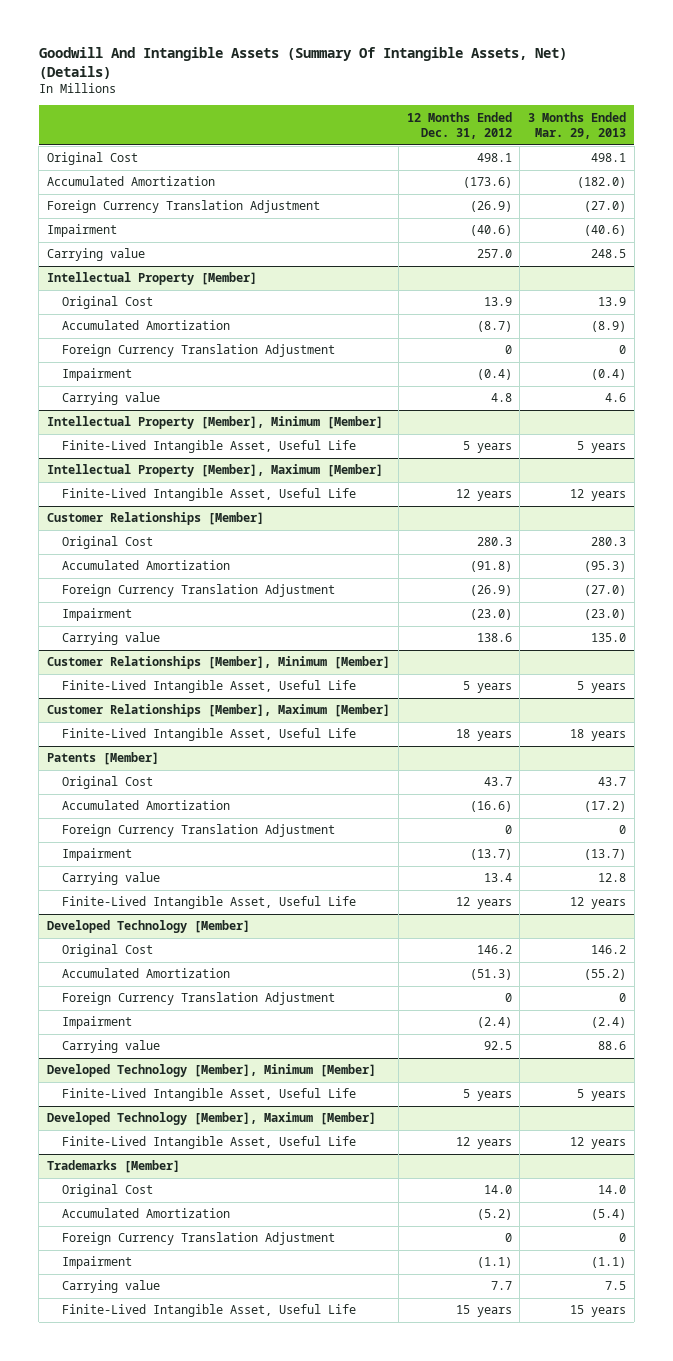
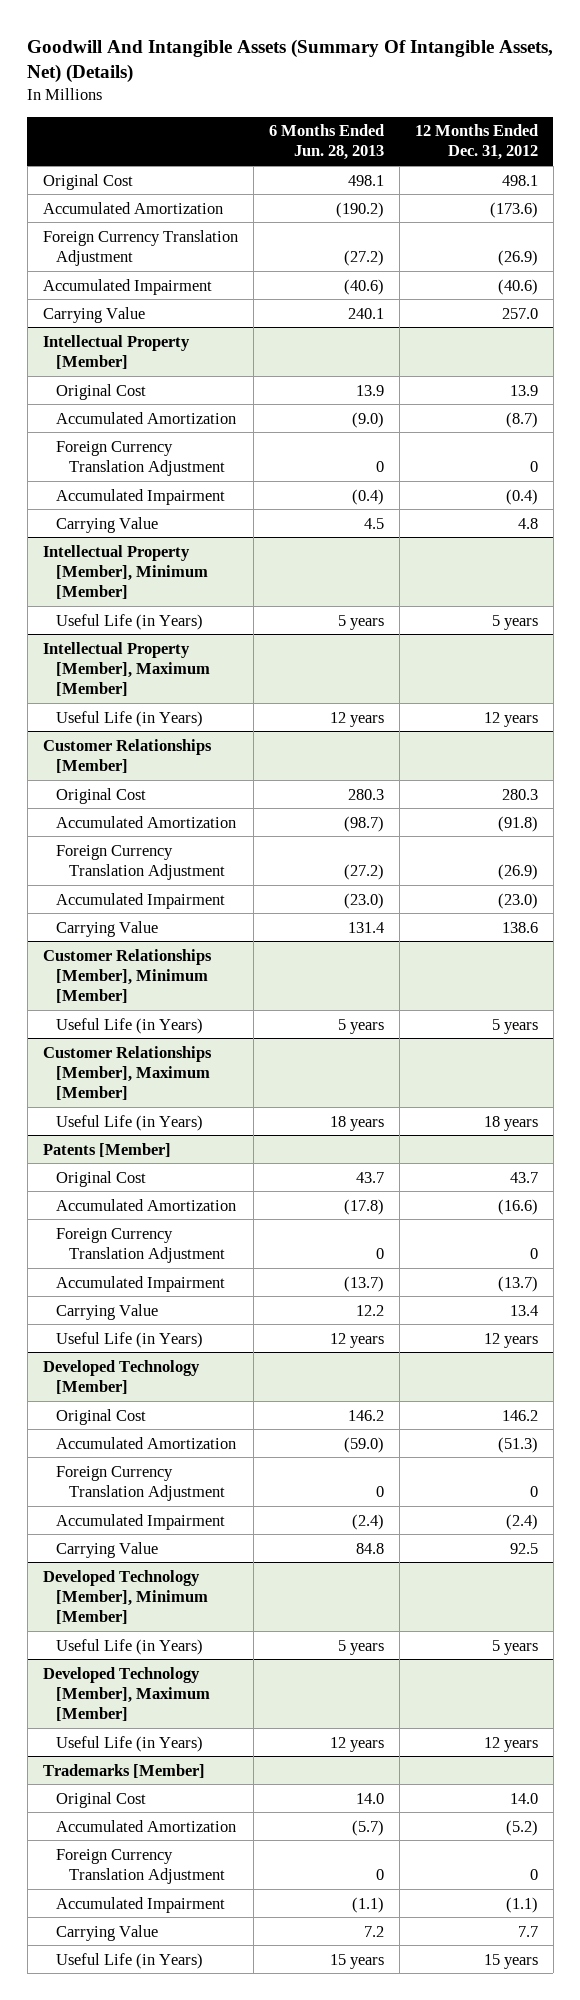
[528,111,627,140] 3 Months Ended Mar. 29, 2013 -> none
none -> [268,124,384,161] 6 Months Ended Jun. 28, 2013
[47,224,118,238] Impairment -> [42,278,212,295] Accumulated Impairment
[47,248,146,262] Carrying value -> [42,306,145,323] Carrying Value
[62,368,133,382] Impairment -> [55,488,225,505] Accumulated Impairment
[62,392,161,406] Carrying value -> [55,516,158,533] Carrying Value
[62,440,357,454] Finite-Lived Intangible Asset, Useful Life -> [55,613,203,630] Useful Life (in Years)
[62,488,357,502] Finite-Lived Intangible Asset, Useful Life -> [55,710,203,727] Useful Life (in Years)
[62,608,133,622] Impairment -> [55,892,225,909] Accumulated Impairment
[62,632,161,646] Carrying value -> [55,920,158,937] Carrying Value
[62,680,357,694] Finite-Lived Intangible Asset, Useful Life -> [55,1017,203,1034] Useful Life (in Years)
[62,728,357,742] Finite-Lived Intangible Asset, Useful Life -> [55,1114,203,1131] Useful Life (in Years)
[62,848,133,862] Impairment -> [55,1275,225,1292] Accumulated Impairment
[62,872,161,886] Carrying value -> [55,1303,158,1320] Carrying Value
[62,896,357,910] Finite-Lived Intangible Asset, Useful Life -> [55,1331,203,1348] Useful Life (in Years)
[62,1016,133,1030] Impairment -> [55,1513,225,1530] Accumulated Impairment
[62,1040,161,1054] Carrying value -> [55,1541,158,1558] Carrying Value
[62,1088,357,1102] Finite-Lived Intangible Asset, Useful Life -> [55,1638,203,1655] Useful Life (in Years)
[62,1136,357,1150] Finite-Lived Intangible Asset, Useful Life -> [55,1735,203,1752] Useful Life (in Years)
[62,1256,133,1270] Impairment -> [55,1896,225,1913] Accumulated Impairment
[62,1280,161,1294] Carrying value -> [55,1924,158,1941] Carrying Value
[62,1304,357,1318] Finite-Lived Intangible Asset, Useful Life -> [55,1952,203,1969] Useful Life (in Years)

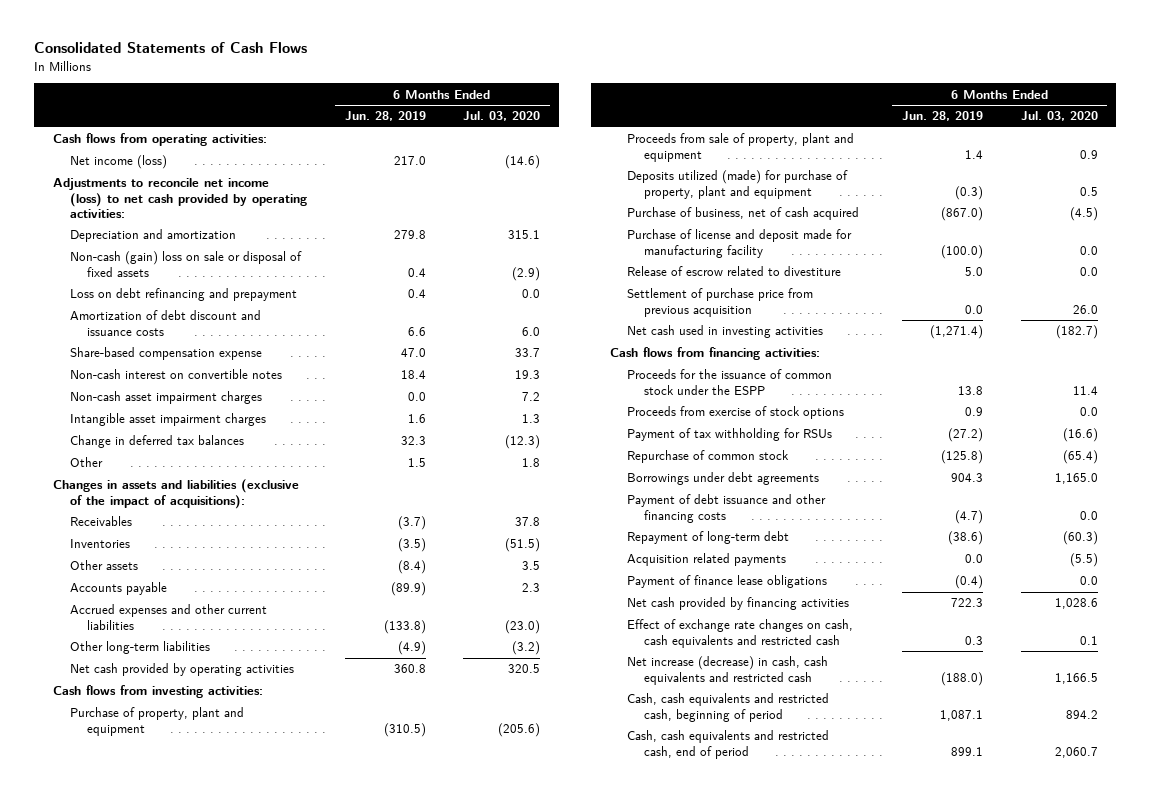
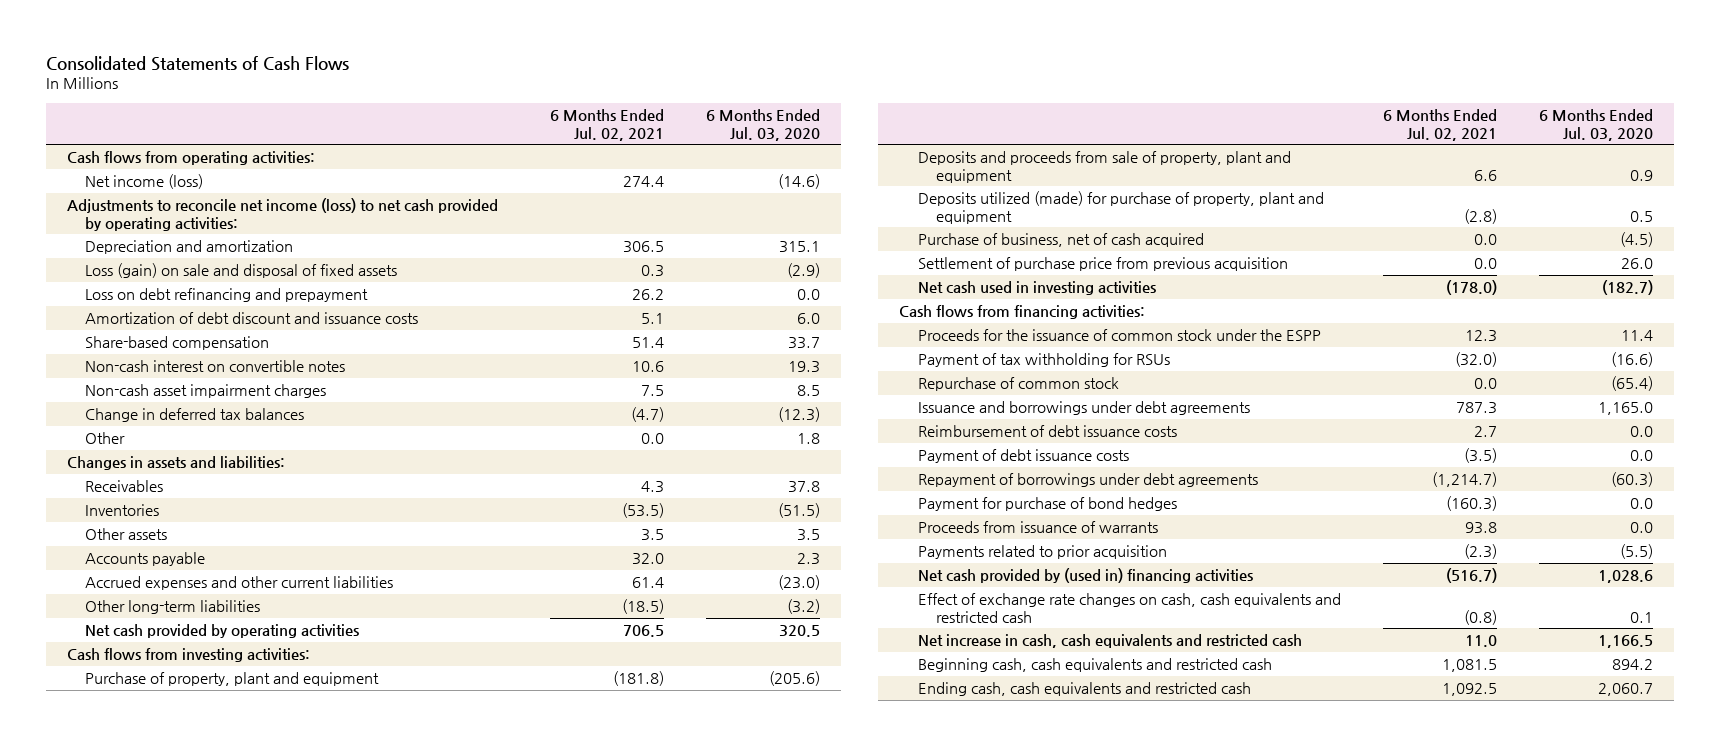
[344,111,426,122] Jun. 28, 2019 -> none
none -> [550,109,665,141] 6 Months Ended Jul. 02, 2021
[69,251,302,277] Non-cash (gain) loss on sale or disposal of fixed assets -> [85,262,398,278] Loss (gain) on sale and disposal of fixed assets
[69,347,262,361] Share-based compensation expense -> [85,335,270,350] Share-based compensation
[69,413,266,427] Intangible asset impairment charges -> none
[522,392,541,402] 7.2 -> [797,384,821,396] 8.5
[52,479,299,509] Changes in assets and liabilities (exclusive of the impact of acquisitions): -> [66,455,285,470] Changes in assets and liabilities:
[627,133,855,162] Proceeds from sale of property, plant and equipment -> [917,150,1291,183] Deposits and proceeds from sale of property, plant and equipment
[627,229,853,258] Purchase of license and deposit made for manufacturing facility -> none
[627,266,842,277] Release of escrow related to divestiture -> none
[627,406,845,420] Proceeds from exercise of stock options -> none
[627,575,828,589] Payment of finance lease obligations -> none
[627,472,820,486] Borrowings under debt agreements -> [917,400,1250,415] Issuance and borrowings under debt agreements
none -> [917,424,1177,437] Reimbursement of debt issuance costs
[627,494,827,523] Payment of debt issuance and other financing costs -> [917,448,1129,463] Payment of debt issuance costs
[627,531,790,545] Repayment of long-term debt -> [917,472,1258,487] Repayment of borrowings under debt agreements
none -> [917,496,1177,511] Payment for purchase of bond hedges
none -> [917,520,1158,533] Proceeds from issuance of warrants
[627,553,787,567] Acquisition related payments -> [917,544,1167,559] Payments related to prior acquisition
[627,597,850,611] Net cash provided by financing activities -> [917,567,1253,583] Net cash provided by (used in) financing activities
[627,656,829,685] Net increase (decrease) in cash, cash equivalents and restricted cash -> [917,633,1302,648] Net increase in cash, cash equivalents and restricted cash
[627,693,830,722] Cash, cash equivalents and restricted cash, beginning of period -> [917,657,1272,672] Beginning cash, cash equivalents and restricted cash
[627,730,830,759] Cash, cash equivalents and restricted cash, end of period -> [917,681,1251,696] Ending cash, cash equivalents and restricted cash

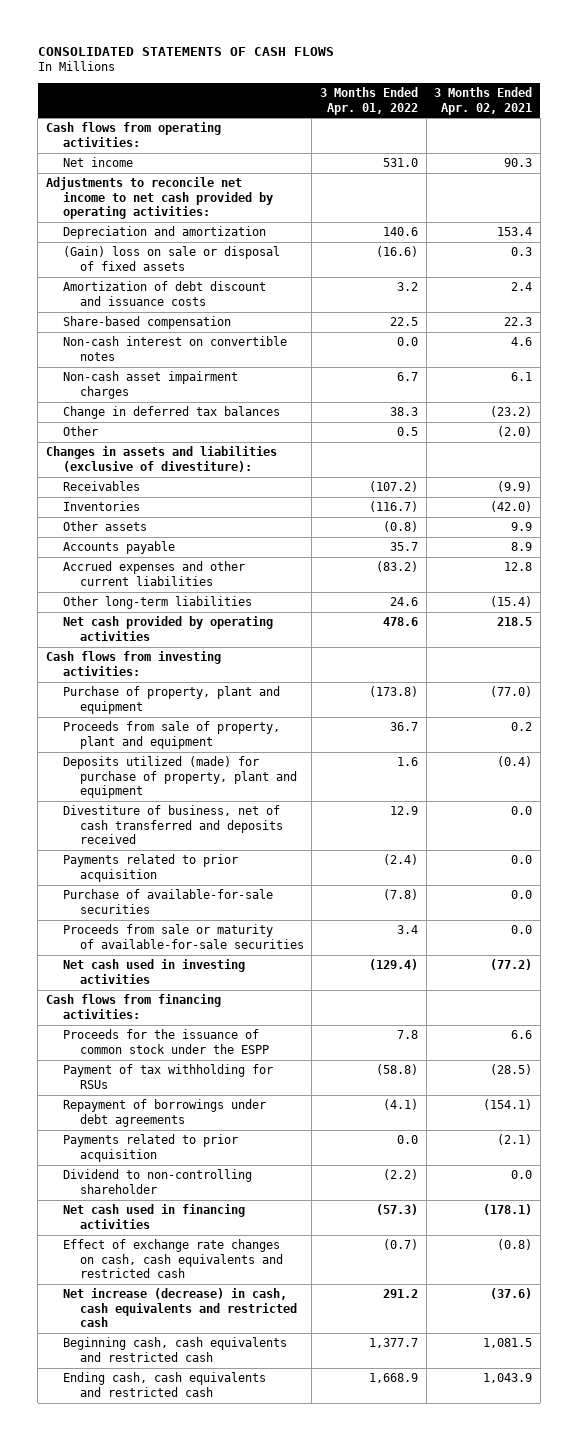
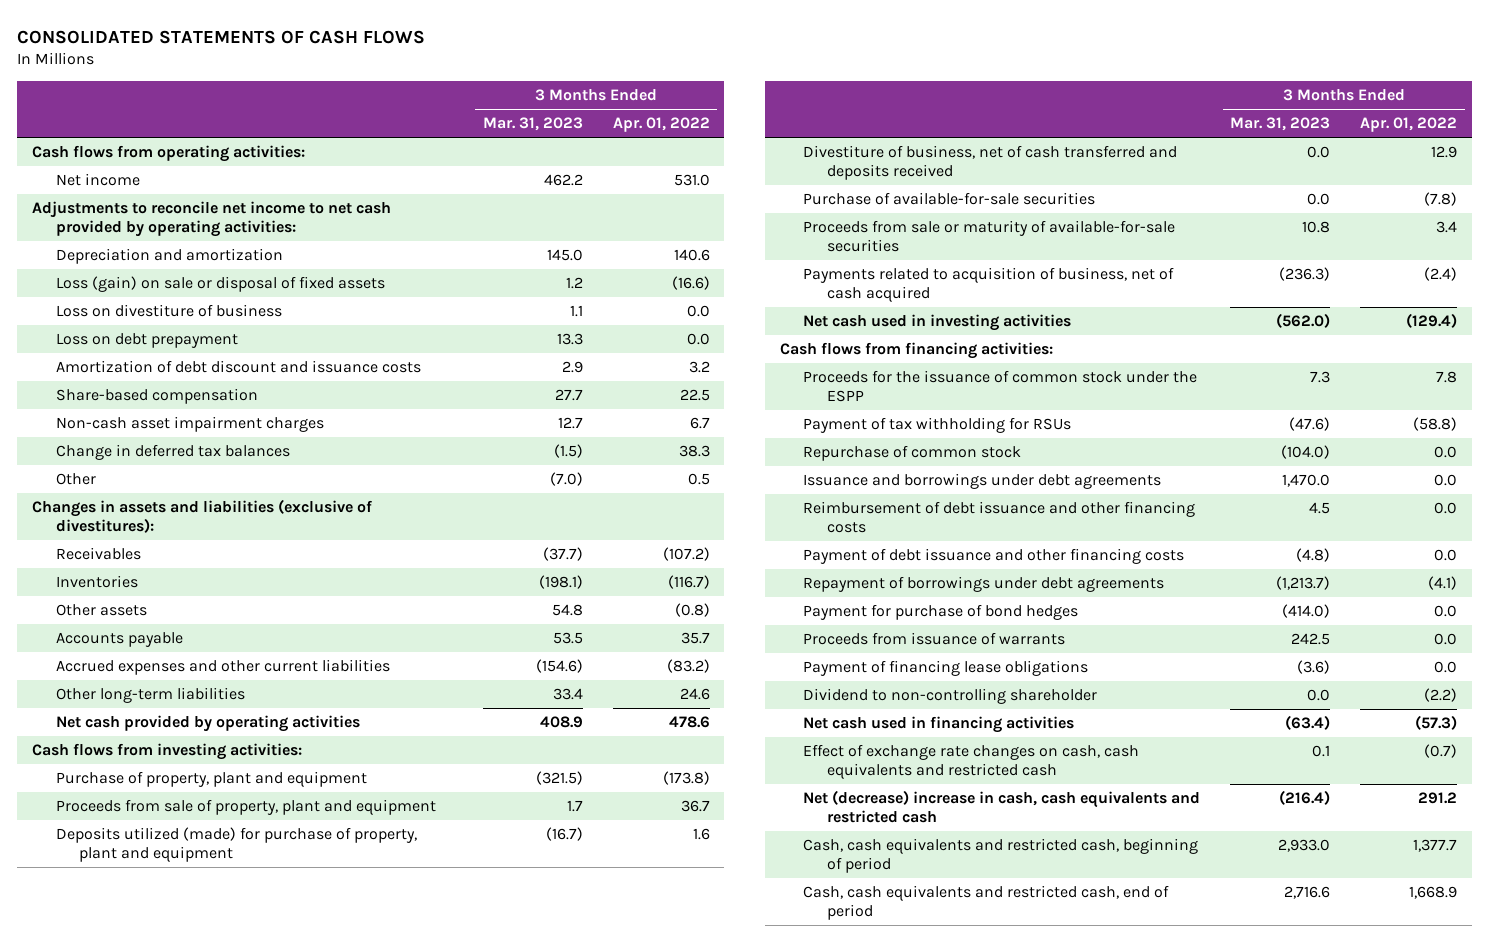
[434,87,533,115] 3 Months Ended Apr. 02, 2021 -> none
none -> [482,117,583,132] Mar. 31, 2023
[62,246,280,271] (Gain) loss on sale or disposal of fixed assets -> [55,276,385,293] Loss (gain) on sale or disposal of fixed assets
none -> [55,304,282,318] Loss on divestiture of business
none -> [55,333,238,349] Loss on debt prepayment
[62,336,287,361] Non-cash interest on convertible notes -> none
[45,446,277,472] Changes in assets and liabilities (exclusive of divestiture): -> [32,499,373,534] Changes in assets and liabilities (exclusive of divestitures):
[62,854,238,882] Payments related to prior acquisition -> none
none -> [803,267,1175,303] Payments related to acquisition of business, net of cash acquired
none -> [803,445,1022,462] Repurchase of common stock
none -> [803,473,1162,490] Issuance and borrowings under debt agreements
none -> [803,501,1196,534] Reimbursement of debt issuance and other financing costs
none -> [803,548,1185,565] Payment of debt issuance and other financing costs
[62,1134,238,1162] Payments related to prior acquisition -> none
none -> [803,604,1079,621] Payment for purchase of bond hedges
none -> [803,632,1066,646] Proceeds from issuance of warrants
none -> [803,660,1089,677] Payment of financing lease obligations
[62,1288,297,1328] Net increase (decrease) in cash, cash equivalents and restricted cash -> [803,790,1201,824] Net (decrease) increase in cash, cash equivalents and restricted cash
[62,1337,287,1362] Beginning cash, cash equivalents and restricted cash -> [803,838,1199,874] Cash, cash equivalents and restricted cash, beginning of period
[62,1372,266,1397] Ending cash, cash equivalents and restricted cash -> [803,885,1170,921] Cash, cash equivalents and restricted cash, end of period

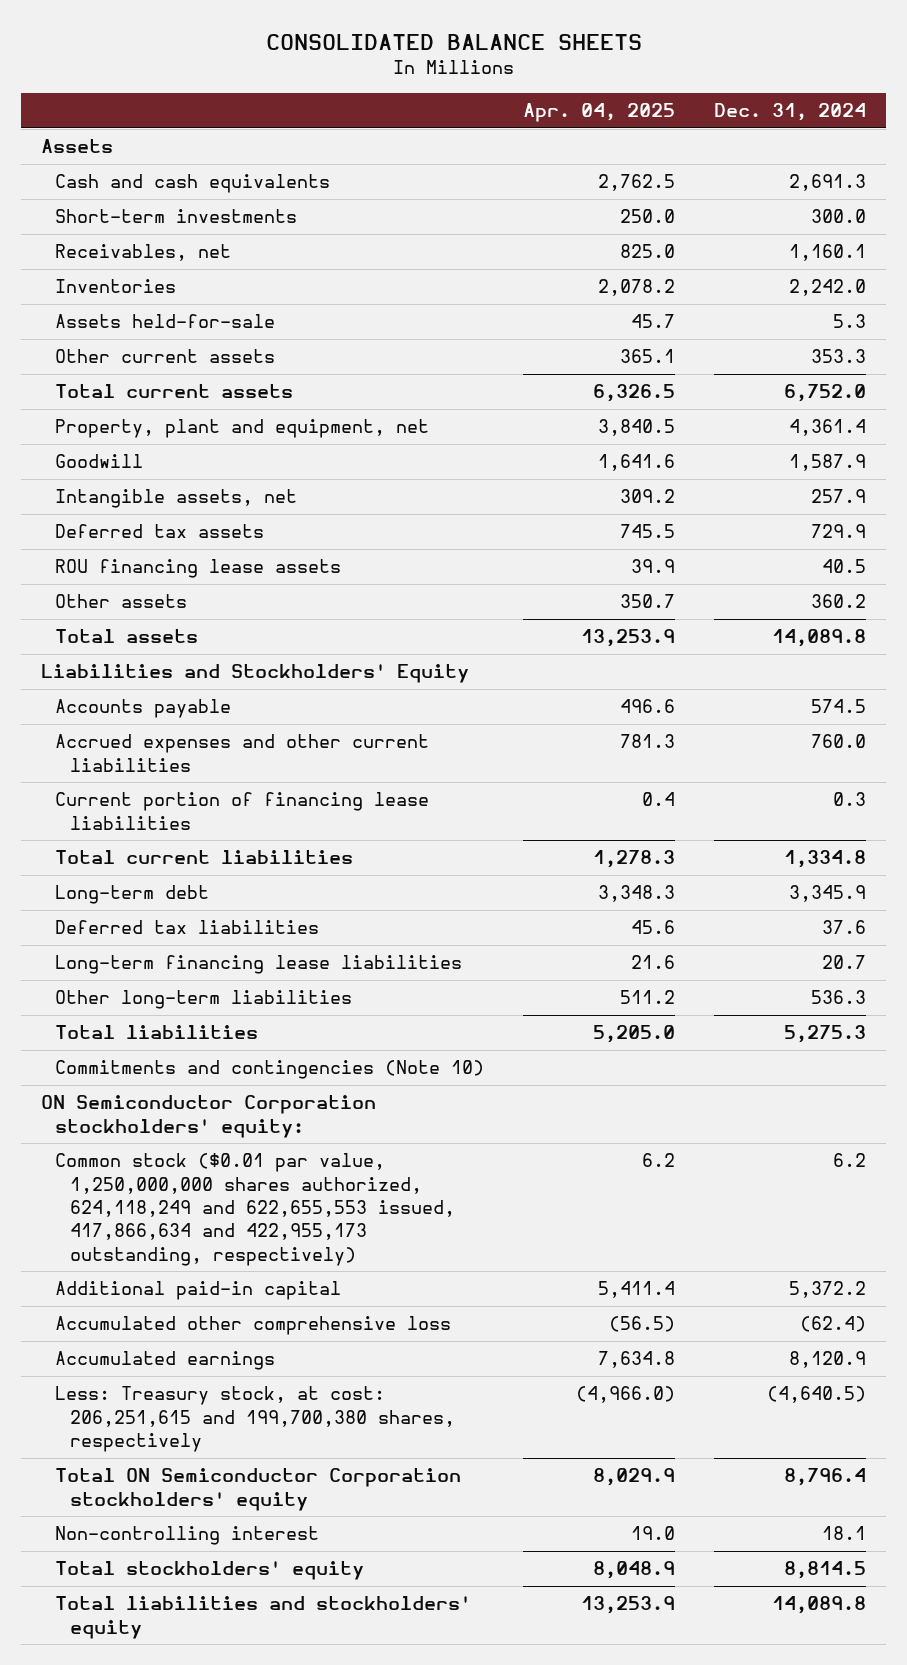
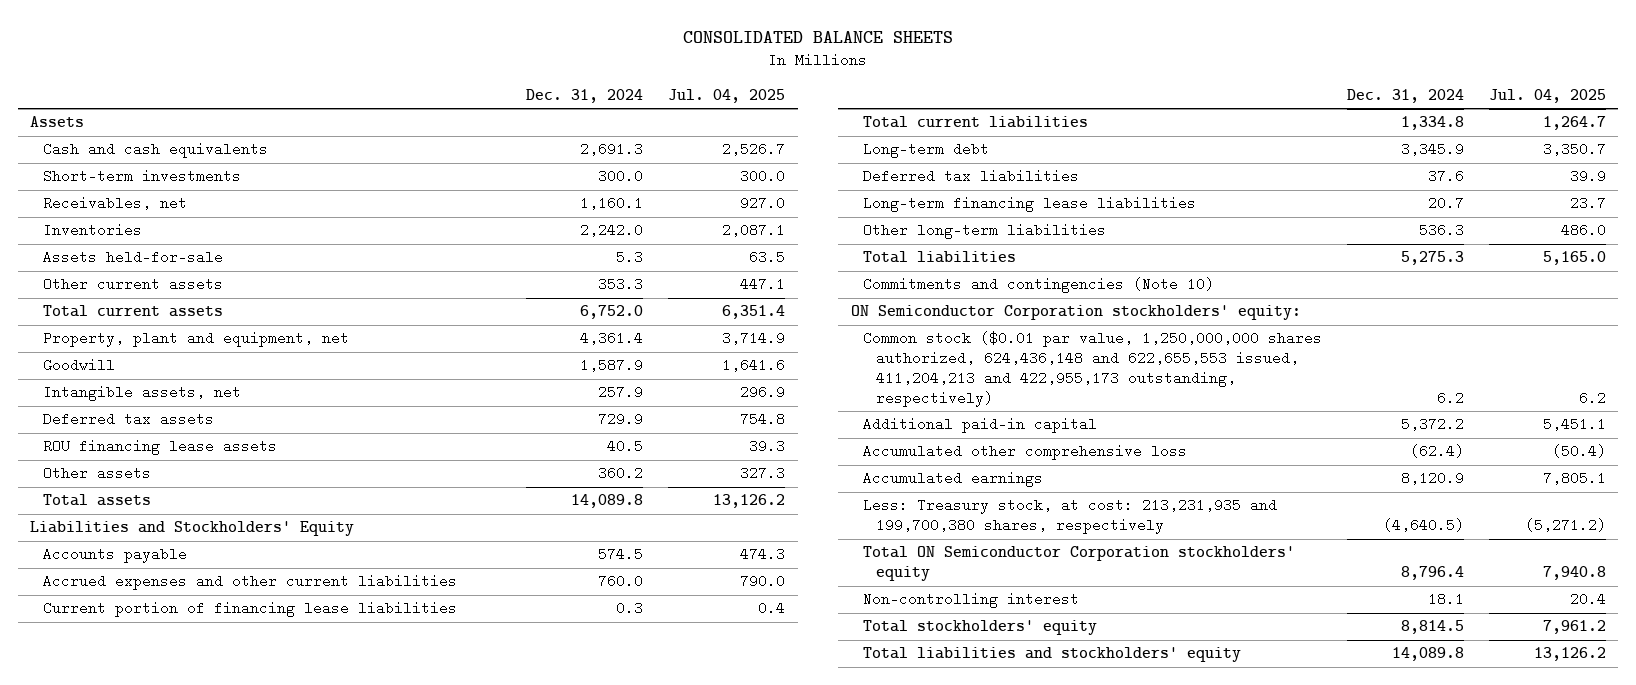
[523,102,676,122] Apr. 04, 2025 -> none
none -> [668,88,786,103] Jul. 04, 2025
[55,1153,456,1266] Common stock ($0.01 par value, 1,250,000,000 shares authorized, 624,118,249 and 622,655,553 issued, 417,866,634 and 422,955,173 outstanding, respectively) -> [863,331,1323,407] Common stock ($0.01 par value, 1,250,000,000 shares authorized, 624,436,148 and 622,655,553 issued, 411,204,213 and 422,955,173 outstanding, respectively)
[55,1386,456,1452] Less: Treasury stock, at cost: 206,251,615 and 199,700,380 shares, respectively -> [863,498,1278,535] Less: Treasury stock, at cost: 213,231,935 and 199,700,380 shares, respectively

